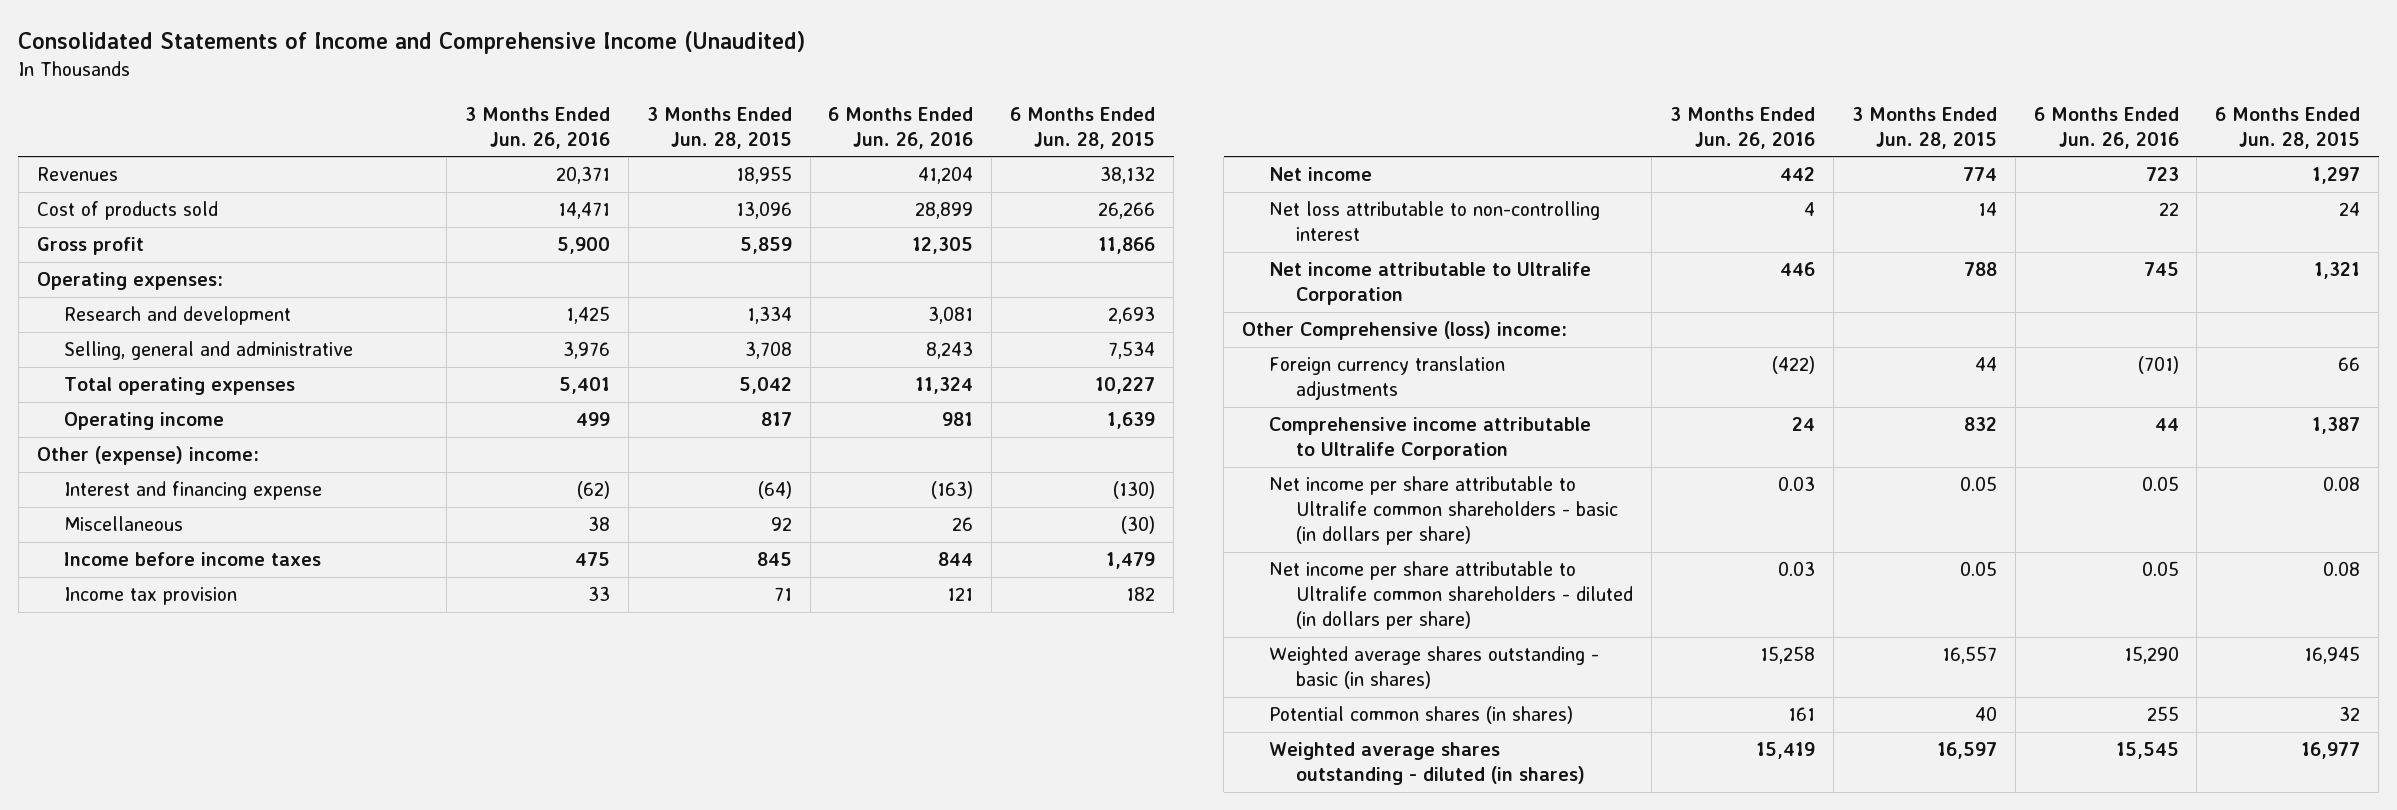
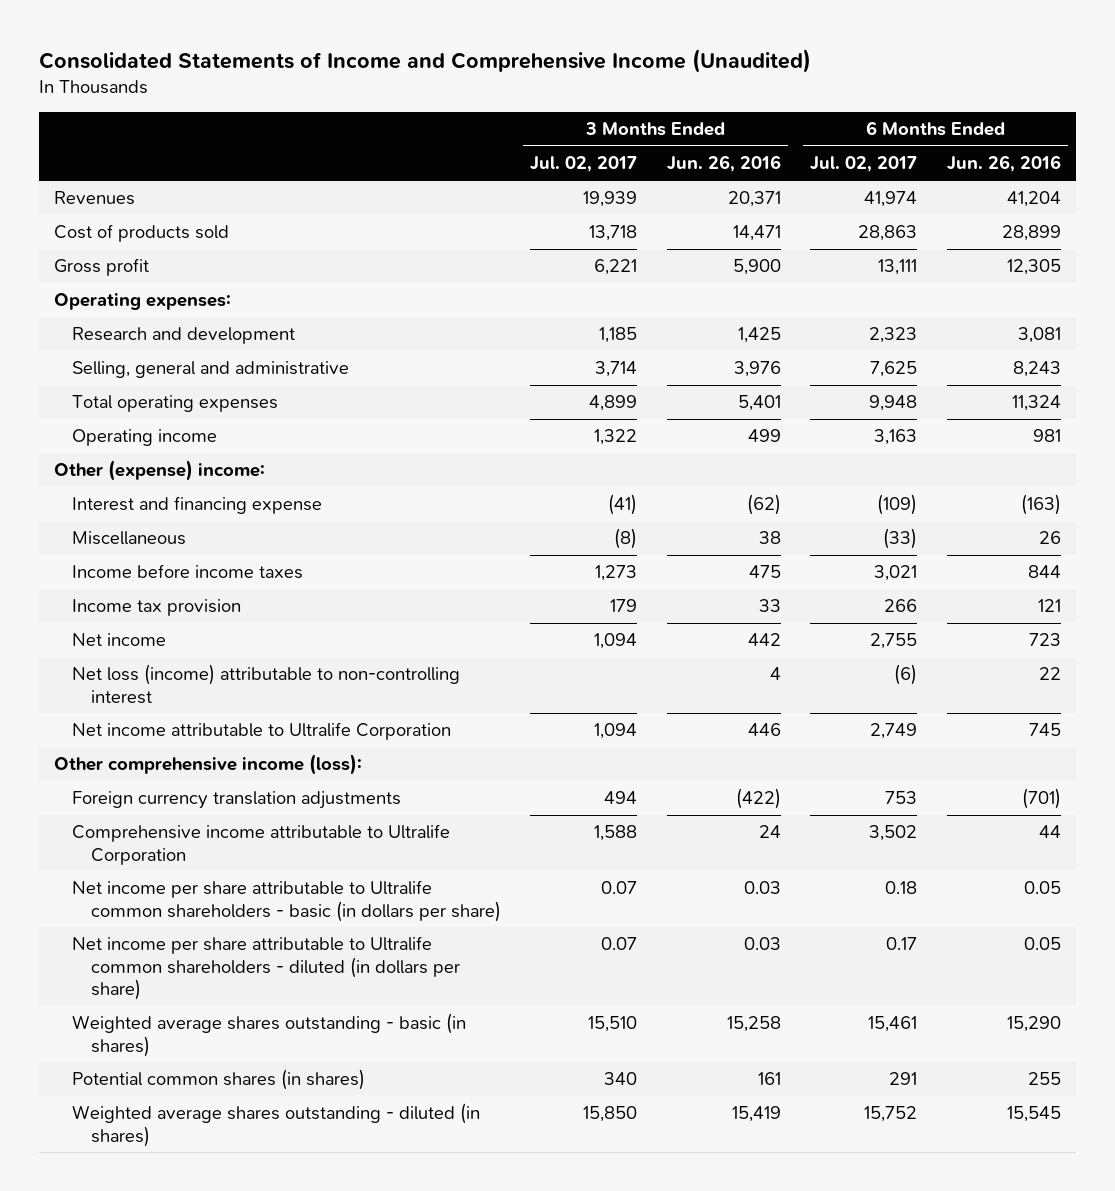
[646,106,792,149] 3 Months Ended Jun. 28, 2015 -> none
[1010,106,1156,149] 6 Months Ended Jun. 28, 2015 -> none
none -> [530,156,638,173] Jul. 02, 2017
none -> [810,156,918,173] Jul. 02, 2017
[1269,201,1601,242] Net loss attributable to non-controlling interest -> [72,664,461,704] Net loss (income) attributable to non-controlling interest
[1242,321,1568,341] Other Comprehensive (loss) income: -> [53,754,362,776] Other comprehensive income (loss):

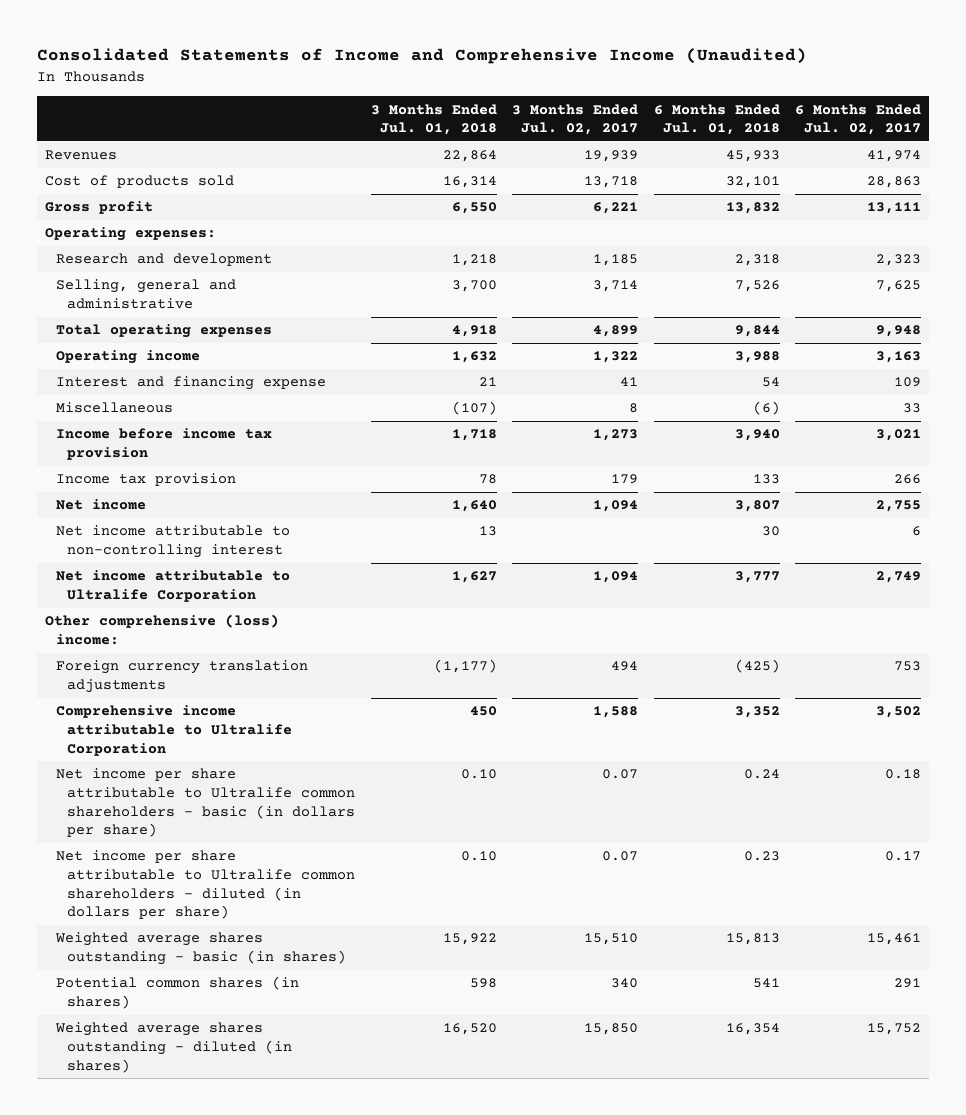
[666,155,781,173] Jun. 26, 2016 -> none
[946,155,1061,173] Jun. 26, 2016 -> none
none -> [370,103,497,136] 3 Months Ended Jul. 01, 2018
none -> [653,103,780,136] 6 Months Ended Jul. 01, 2018
[53,460,265,482] Other (expense) income: -> none
[608,494,638,516] (41) -> [620,377,639,387] 41
[877,494,918,516] (109) -> [894,377,922,388] 109
[614,528,638,550] (8) -> [629,403,639,414] 8
[883,528,918,550] (33) -> [903,403,922,414] 33
[72,564,304,580] Income before income taxes -> [55,428,272,461] Income before income tax provision
[72,664,461,704] Net loss (income) attributable to non-controlling interest -> [55,525,290,559] Net income attributable to non-controlling interest
[894,664,918,686] (6) -> [912,526,922,537] 6
[53,754,362,776] Other comprehensive income (loss): -> [44,614,279,646] Other comprehensive (loss) income:

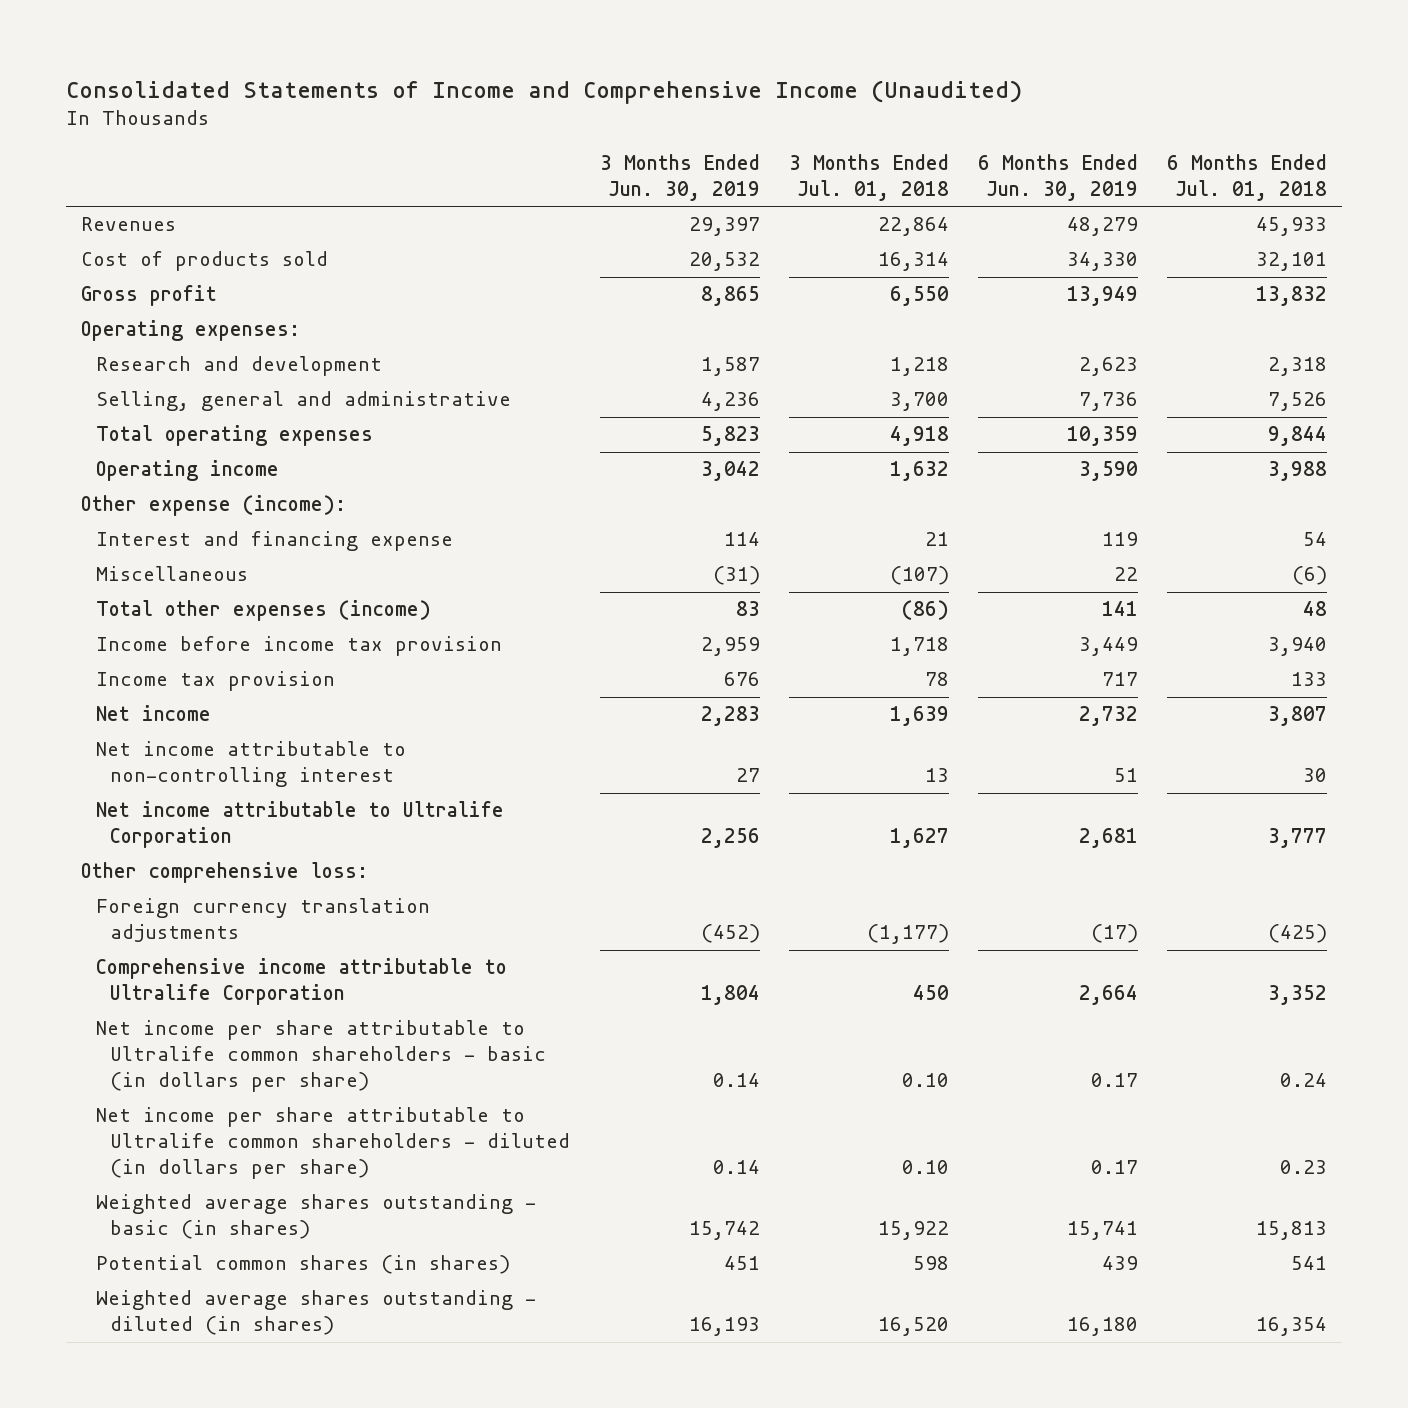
[512,103,639,136] 3 Months Ended Jul. 02, 2017 -> none
[795,103,922,136] 6 Months Ended Jul. 02, 2017 -> none
none -> [599,154,760,201] 3 Months Ended Jun. 30, 2019
none -> [978,154,1139,201] 6 Months Ended Jun. 30, 2019
none -> [80,495,346,517] Other expense (income):
none -> [95,600,431,622] Total other expenses (income)
[451,500,497,513] 1,640 -> [889,706,949,727] 1,639
[44,614,279,646] Other comprehensive (loss) income: -> [80,862,368,884] Other comprehensive loss:

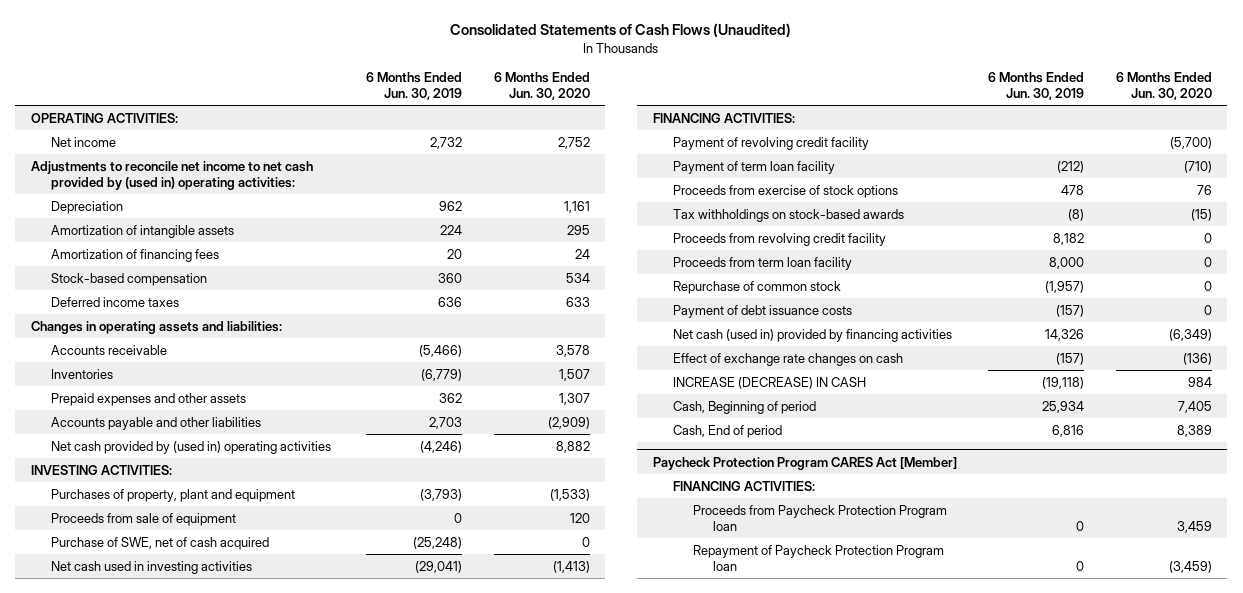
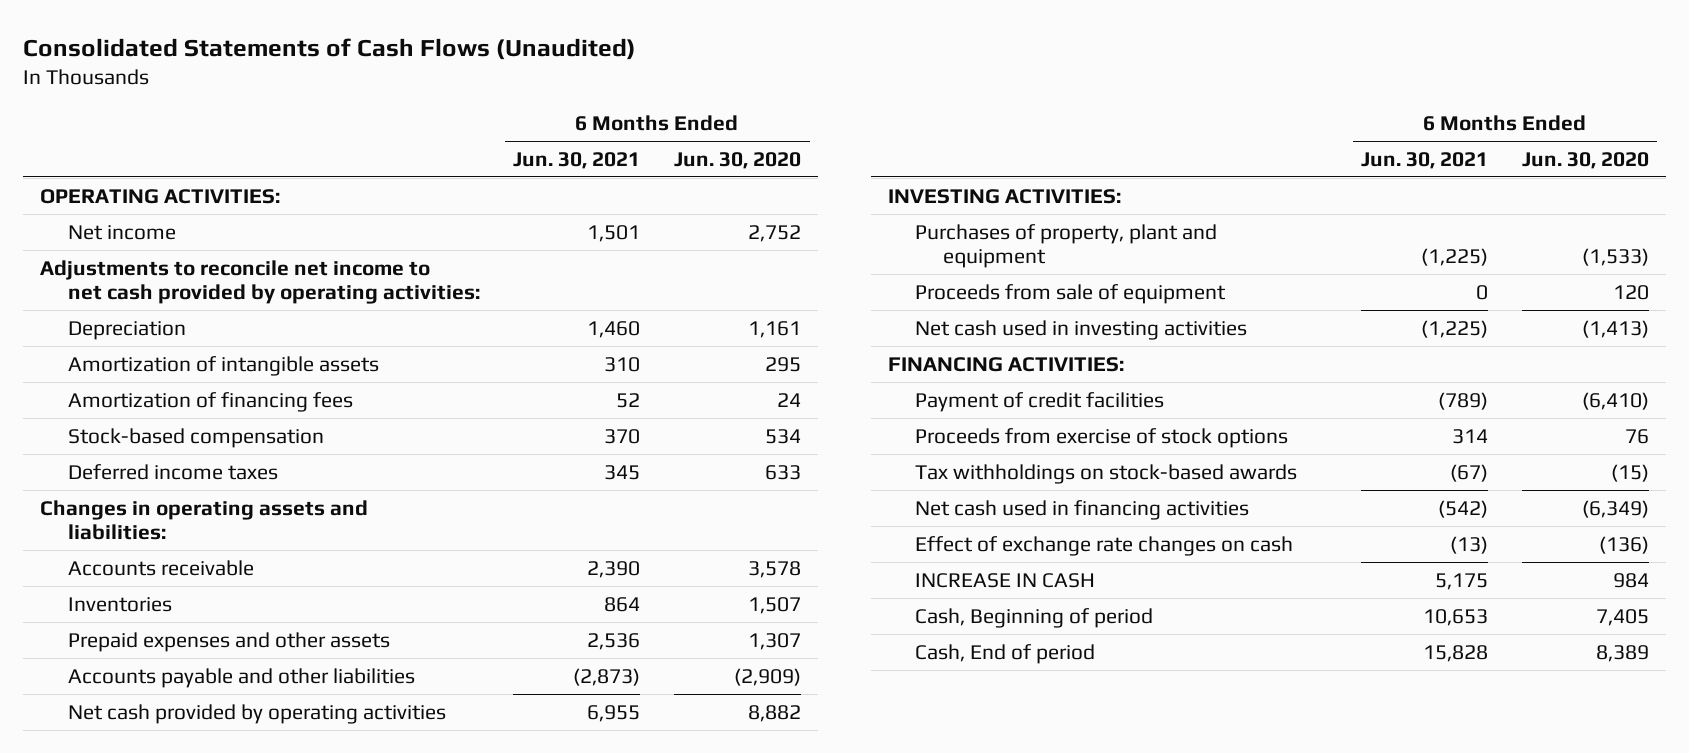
[366,72,463,100] 6 Months Ended Jun. 30, 2019 -> none
none -> [513,151,641,169] Jun. 30, 2021
[31,160,314,190] Adjustments to reconcile net income to net cash provided by (used in) operating activities: -> [40,259,480,305] Adjustments to reconcile net income to net cash provided by operating activities:
[51,440,332,454] Net cash provided by (used in) operating activities -> [67,703,446,724] Net cash provided by operating activities
[51,536,270,550] Purchase of SWE, net of cash acquired -> none
[673,160,836,174] Payment of term loan facility -> none
[673,136,870,150] Payment of revolving credit facility -> [915,391,1165,412] Payment of credit facilities
[1169,136,1212,149] (5,700) -> [1581,391,1649,410] (6,410)
[673,232,887,246] Proceeds from revolving credit facility -> none
[673,256,853,270] Proceeds from term loan facility -> none
[673,280,842,294] Repurchase of common stock -> none
[673,304,853,318] Payment of debt issuance costs -> none
[673,328,953,342] Net cash (used in) provided by financing activities -> [915,499,1250,520] Net cash used in financing activities
[673,376,867,389] INCREASE (DECREASE) IN CASH -> [915,572,1096,588] INCREASE IN CASH
[653,456,958,470] Paycheck Protection Program CARES Act [Member] -> none
[673,480,816,491] FINANCING ACTIVITIES: -> none
[693,504,948,531] Proceeds from Paycheck Protection Program loan -> none
[693,544,945,571] Repayment of Paycheck Protection Program loan -> none

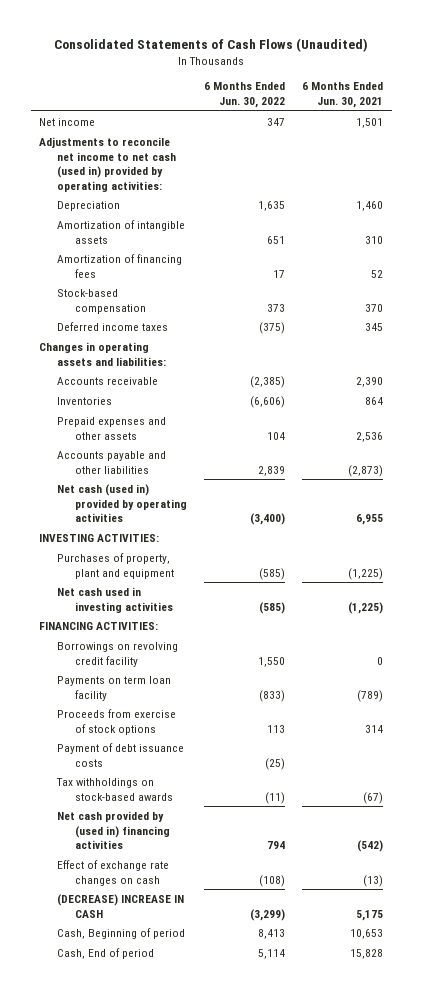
[674,151,802,169] Jun. 30, 2020 -> none
none -> [204,82,286,108] 6 Months Ended Jun. 30, 2022
[40,188,281,204] OPERATING ACTIVITIES: -> none
[40,259,480,305] Adjustments to reconcile net income to net cash provided by operating activities: -> [39,137,177,192] Adjustments to reconcile net income to net cash (used in) provided by operating activities:
[67,703,446,724] Net cash provided by operating activities -> [57,484,188,523] Net cash (used in) provided by operating activities
[915,283,1227,304] Proceeds from sale of equipment -> none
none -> [57,642,179,667] Borrowings on revolving credit facility
[915,391,1165,412] Payment of credit facilities -> [57,676,172,701] Payments on term loan facility
none -> [57,743,185,767] Payment of debt issuance costs
[915,499,1250,520] Net cash used in financing activities -> [57,811,171,850] Net cash provided by (used in) financing activities
[915,572,1096,588] INCREASE IN CASH -> [57,894,185,918] (DECREASE) INCREASE IN CASH

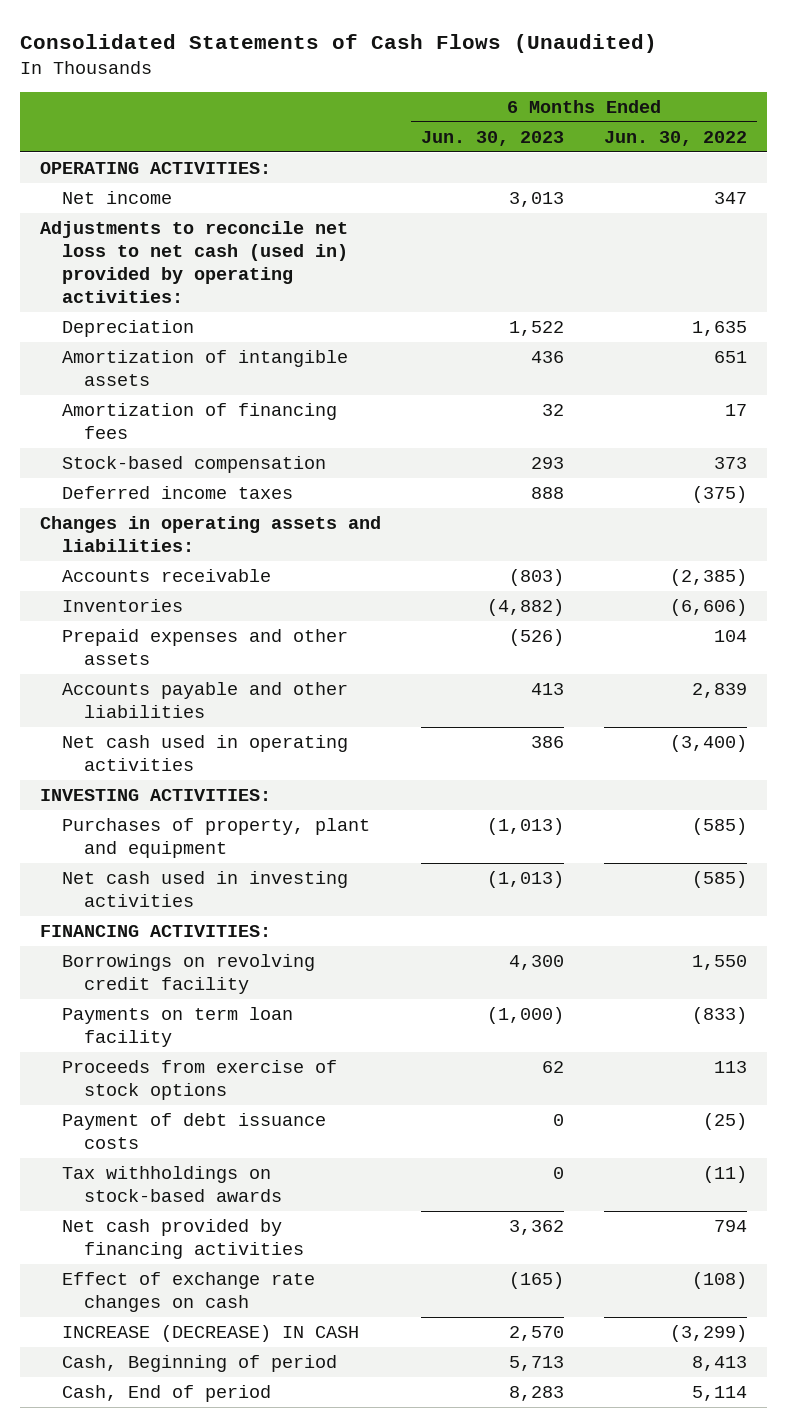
[302,82,384,108] 6 Months Ended Jun. 30, 2021 -> none
none -> [421,130,565,146] Jun. 30, 2023
none -> [40,161,272,174] OPERATING ACTIVITIES:
[39,137,177,192] Adjustments to reconcile net income to net cash (used in) provided by operating activities: -> [40,220,349,304] Adjustments to reconcile net loss to net cash (used in) provided by operating activities:
[57,484,188,523] Net cash (used in) provided by operating activities -> [62,734,349,771] Net cash used in operating activities
[57,811,171,850] Net cash provided by (used in) financing activities -> [62,1218,304,1259] Net cash provided by financing activities
[57,894,185,918] (DECREASE) INCREASE IN CASH -> [62,1324,360,1342] INCREASE (DECREASE) IN CASH

